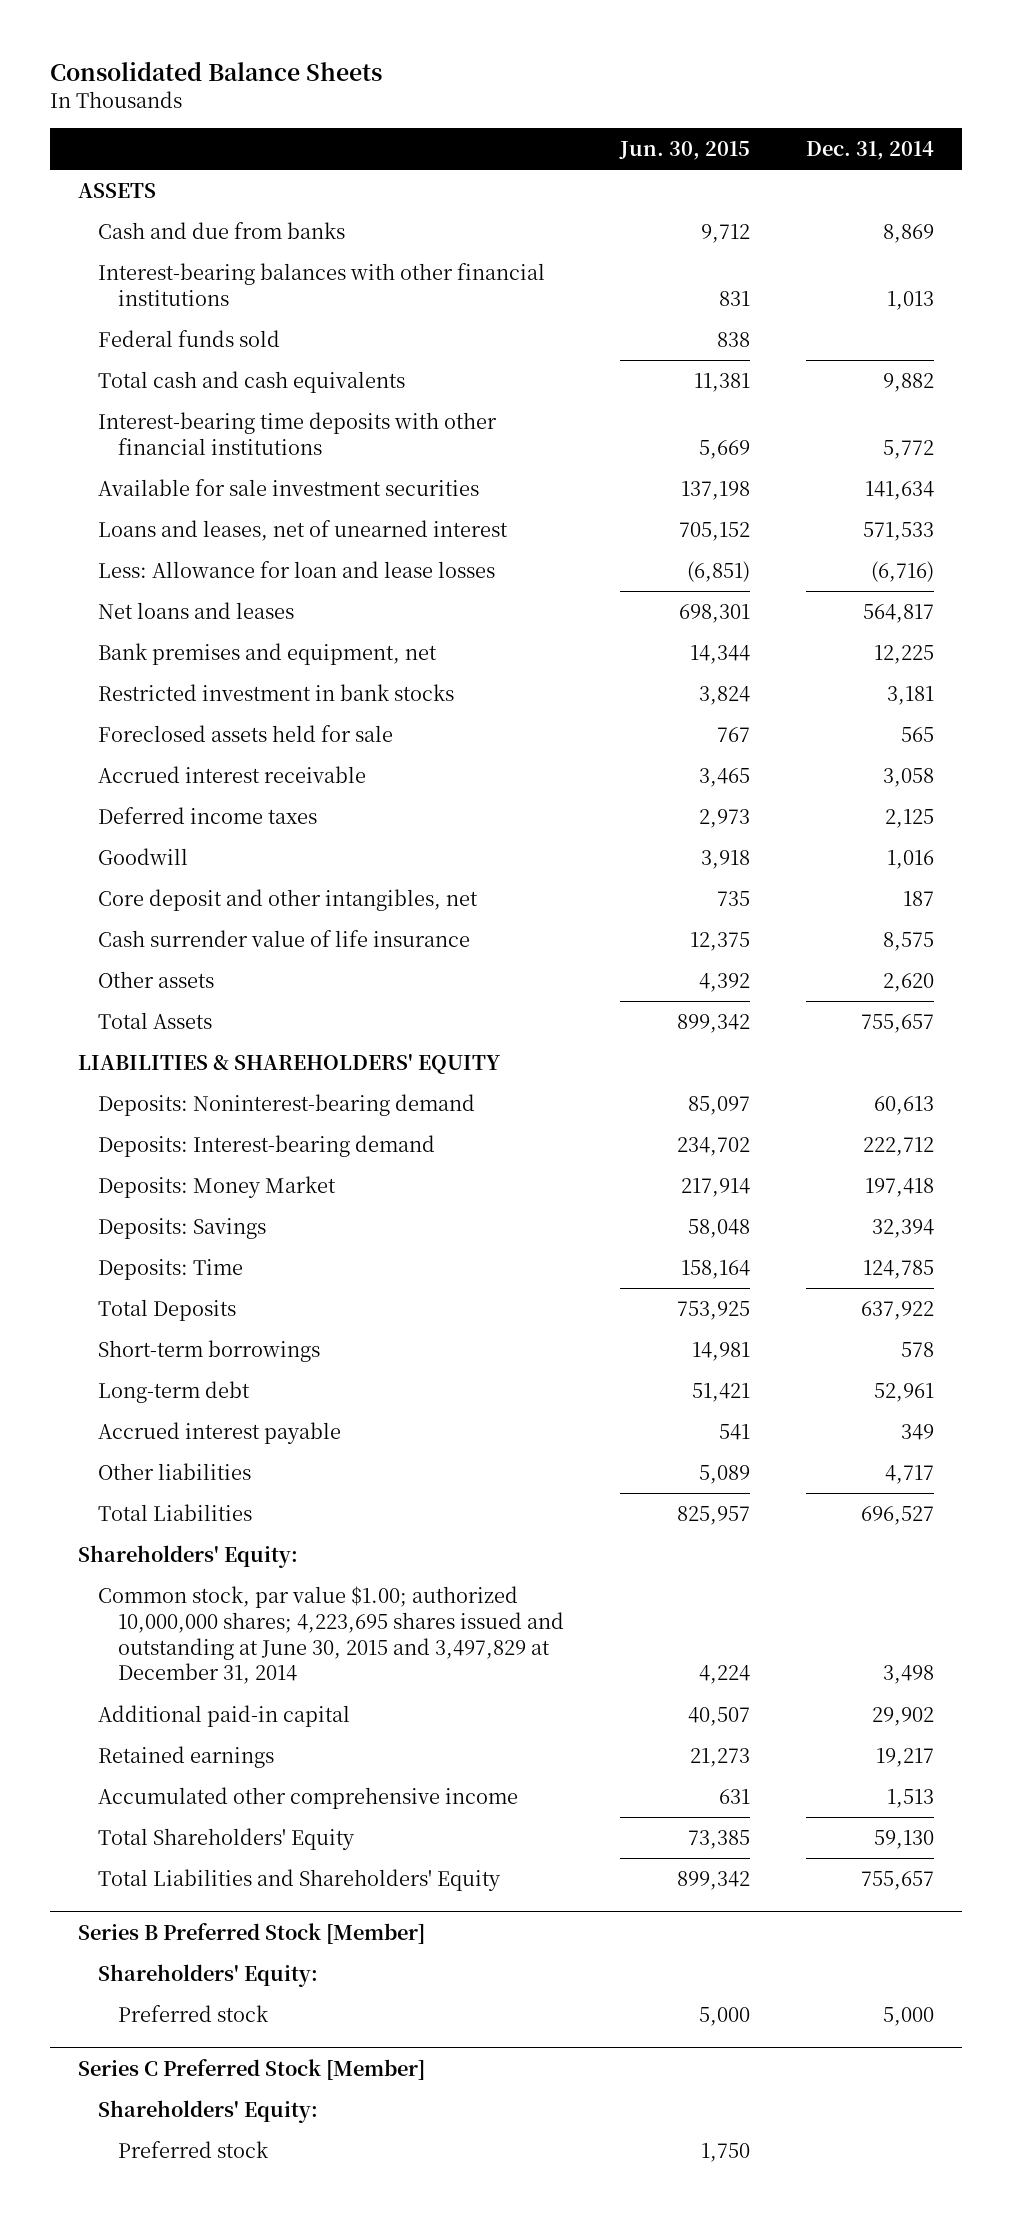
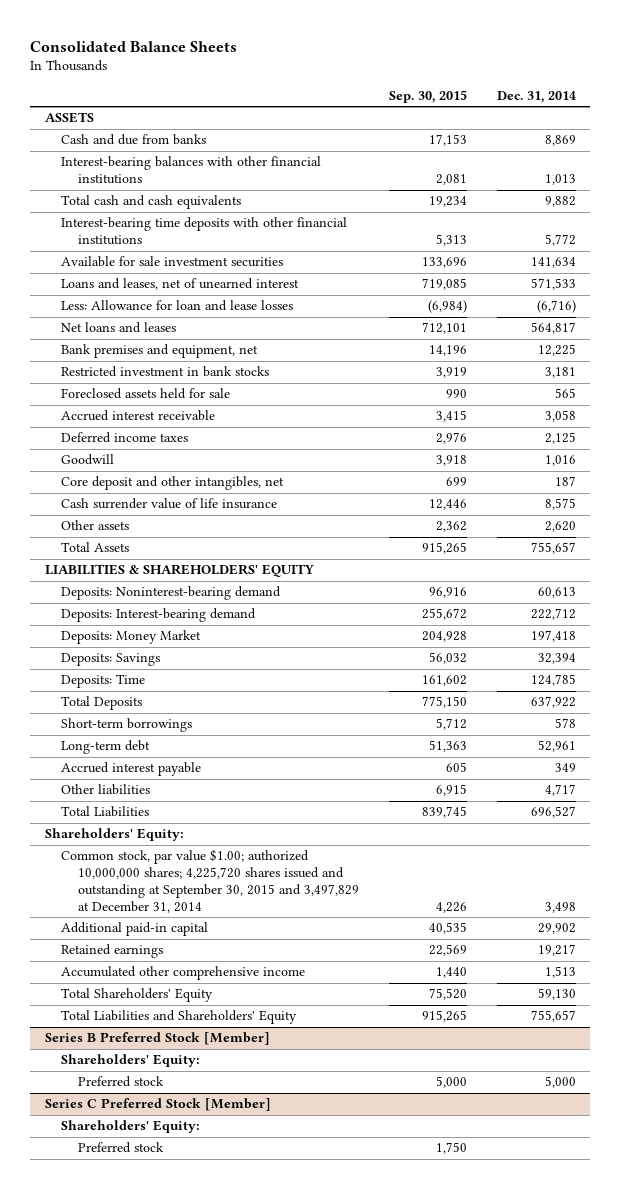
[618,140,750,160] Jun. 30, 2015 -> none
none -> [388,89,467,103] Sep. 30, 2015
[97,329,280,347] Federal funds sold -> none
[97,1585,564,1685] Common stock, par value $1.00; authorized 10,000,000 shares; 4,223,695 shares issued and outstanding at June 30, 2015 and 3,497,829 at December 31, 2014 -> [61,849,359,913] Common stock, par value $1.00; authorized 10,000,000 shares; 4,225,720 shares issued and outstanding at September 30, 2015 and 3,497,829 at December 31, 2014

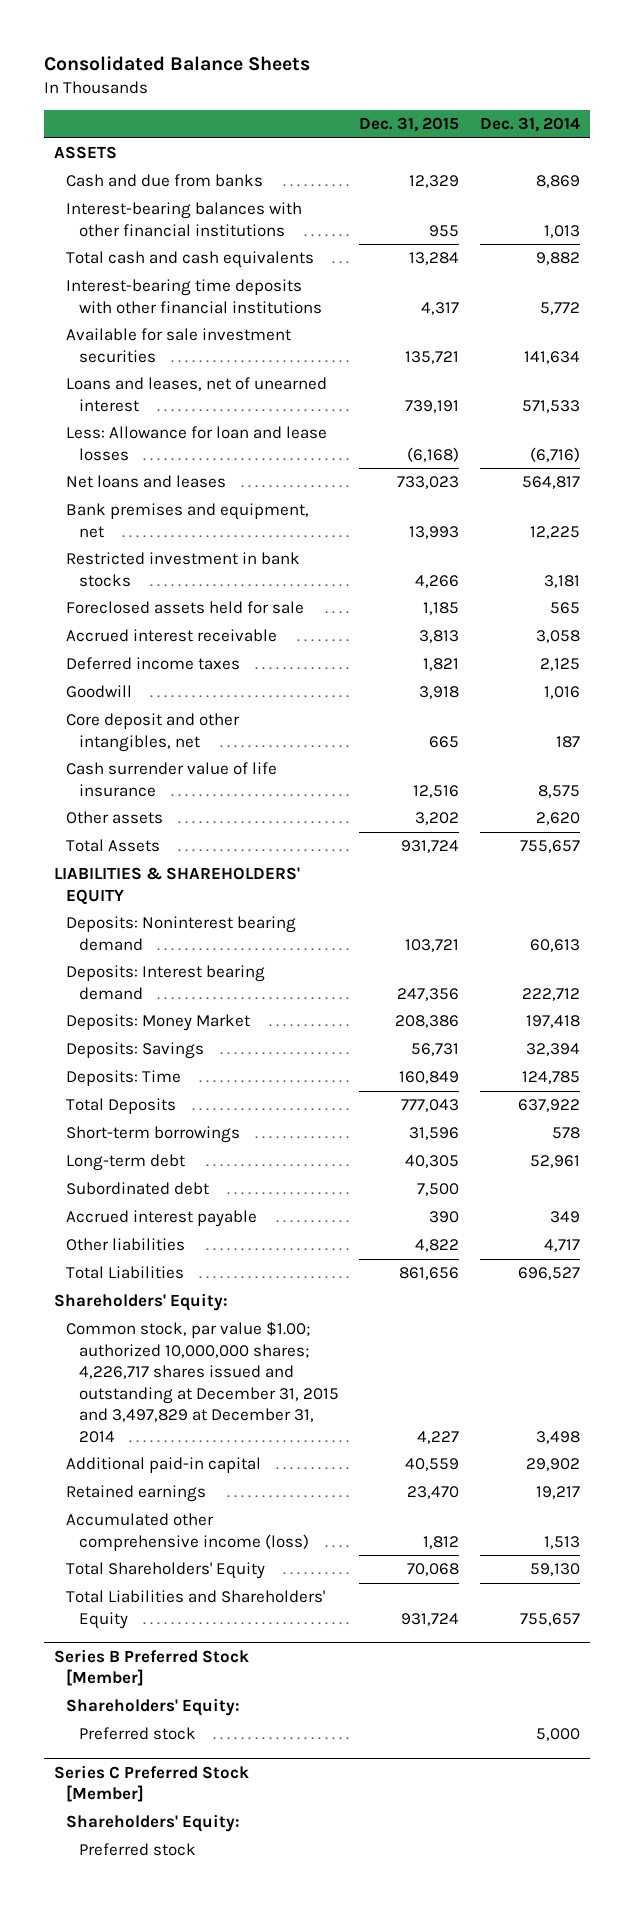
[388,89,467,103] Sep. 30, 2015 -> none
none -> [359,117,460,133] Dec. 31, 2015
[61,586,282,601] Deposits: Noninterest-bearing demand -> [66,916,297,951] Deposits: Noninterest bearing demand
[61,608,257,623] Deposits: Interest-bearing demand -> [66,965,266,1000] Deposits: Interest bearing demand
none -> [66,1182,210,1196] Subordinated debt
[61,849,359,913] Common stock, par value $1.00; authorized 10,000,000 shares; 4,225,720 shares issued and outstanding at September 30, 2015 and 3,497,829 at December 31, 2014 -> [66,1321,340,1443] Common stock, par value $1.00; authorized 10,000,000 shares; 4,226,717 shares issued and outstanding at December 31, 2015 and 3,497,829 at December 31, 2014
[61,966,306,981] Accumulated other comprehensive income -> [66,1513,310,1551] Accumulated other comprehensive income (loss)

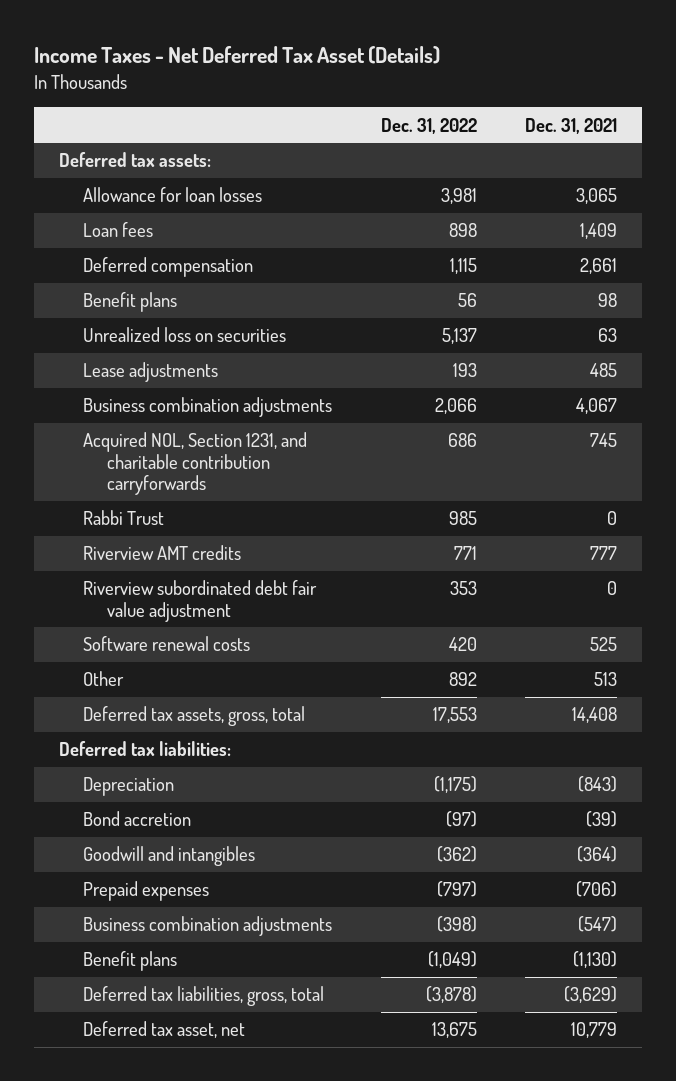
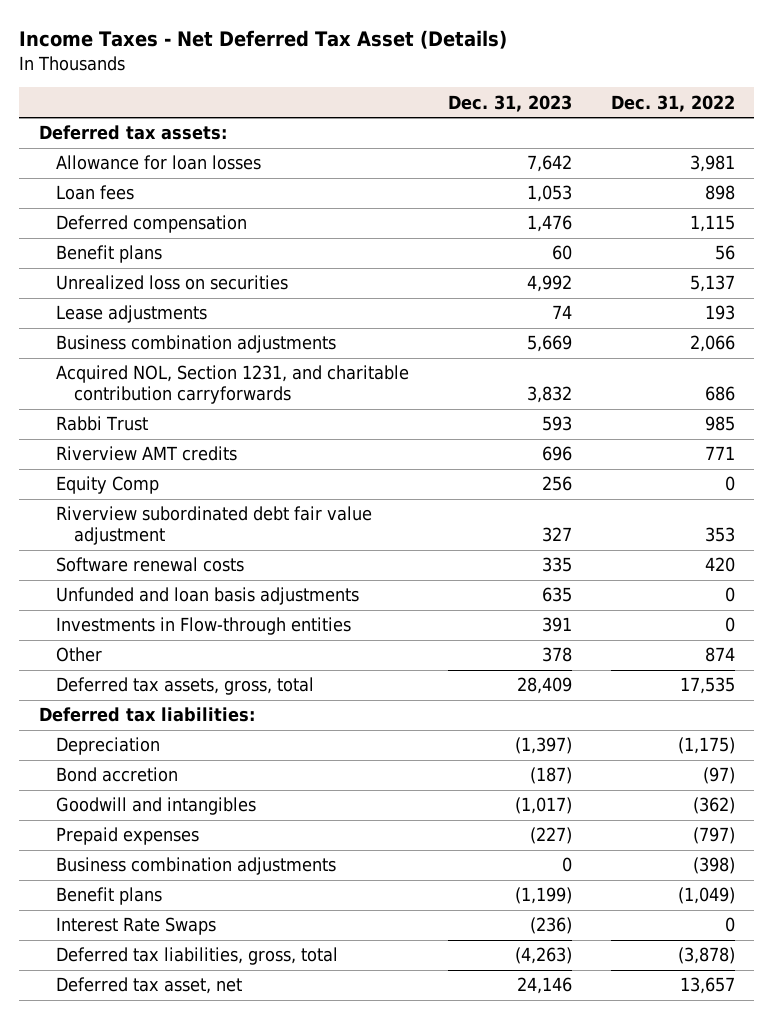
[525,117,618,134] Dec. 31, 2021 -> none
none -> [448,94,573,112] Dec. 31, 2023
none -> [56,476,160,495] Equity Comp
none -> [56,587,360,606] Unfunded and loan basis adjustments
none -> [56,617,352,636] Investments in Flow-through entities
[448,672,477,687] 892 -> [705,647,736,663] 874
[432,707,477,724] 17,553 -> [680,677,736,695] 17,535
none -> [56,917,217,936] Interest Rate Swaps
[431,1022,477,1039] 13,675 -> [680,977,736,995] 13,657

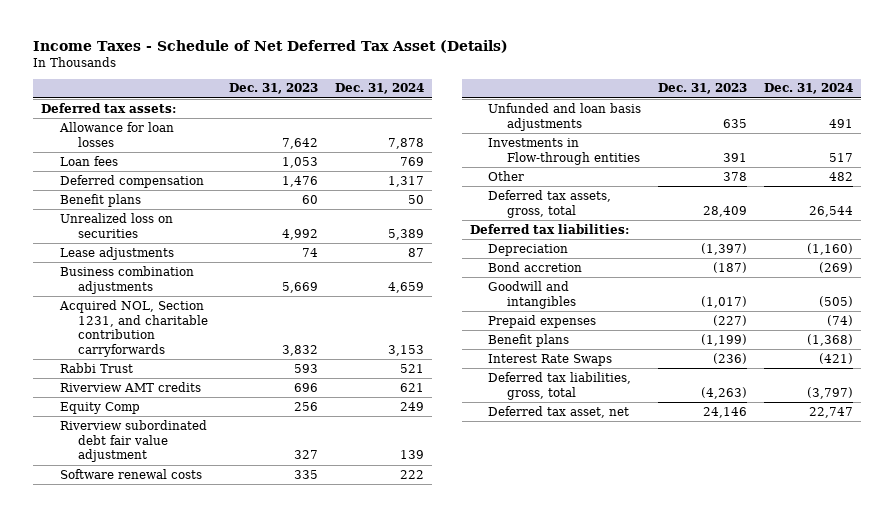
[19,30,508,50] Income Taxes - Net Deferred Tax Asset (Details) -> [32,39,508,53] Income Taxes - Schedule of Net Deferred Tax Asset (Details)
[611,94,736,112] Dec. 31, 2022 -> none
none -> [334,83,424,95] Dec. 31, 2024
[56,857,337,876] Business combination adjustments -> none

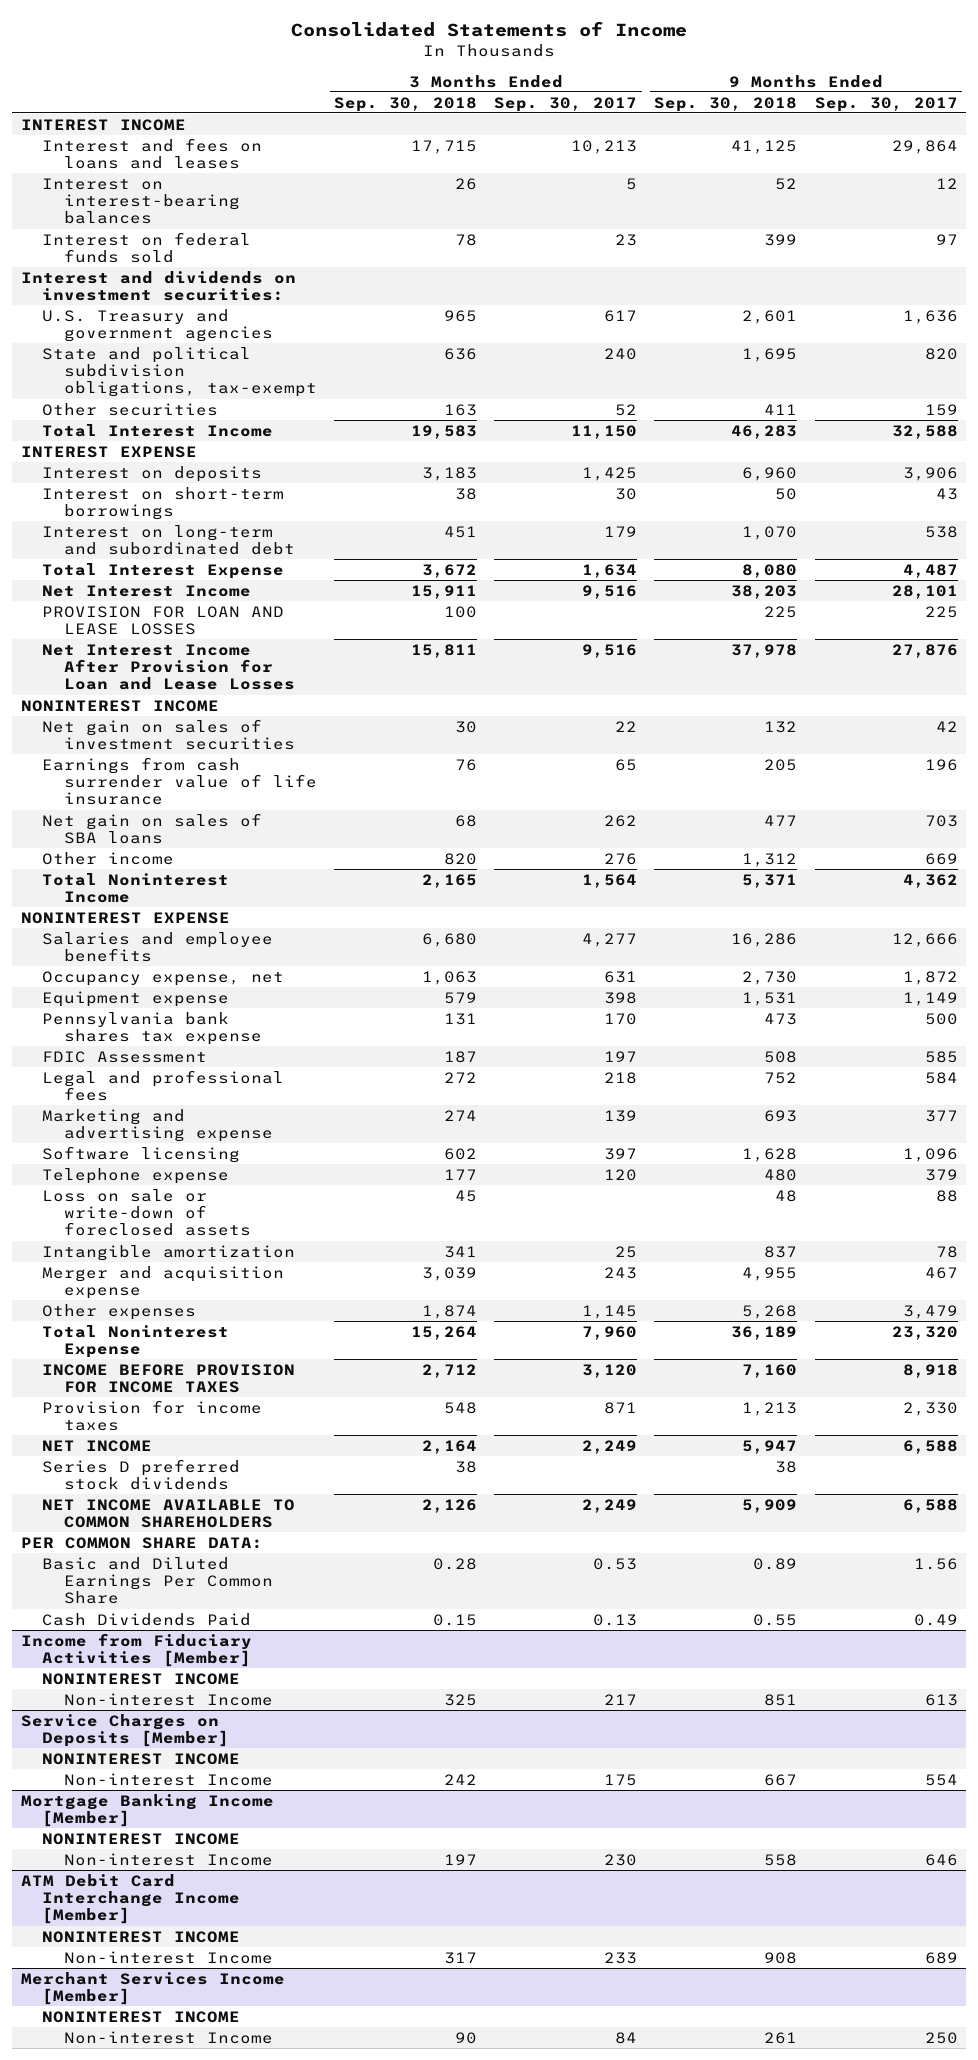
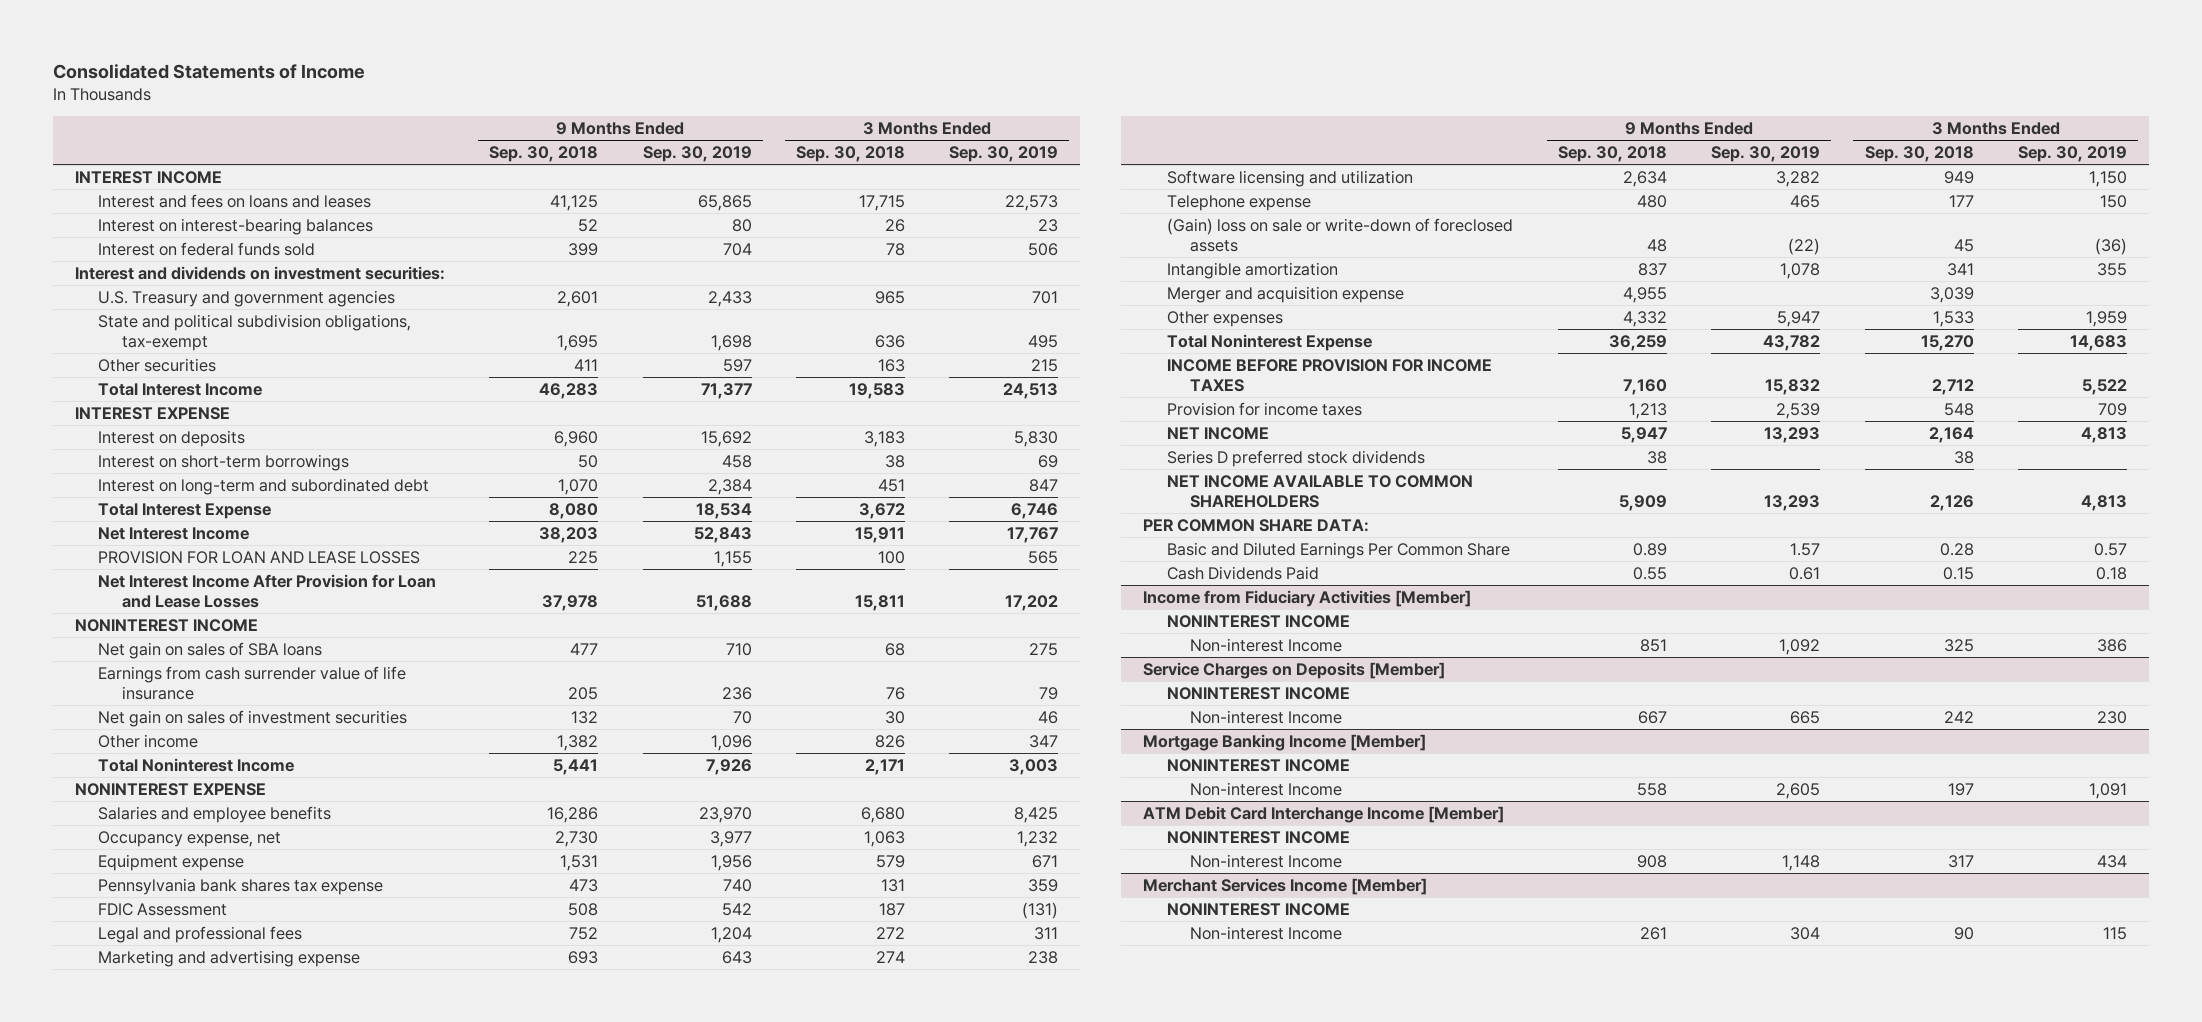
[494,96,638,112] Sep. 30, 2017 -> none
[814,96,958,112] Sep. 30, 2017 -> none
none -> [642,146,752,163] Sep. 30, 2019
none -> [949,146,1059,163] Sep. 30, 2019
[42,756,317,806] Earnings from cash surrender value of life insurance -> [98,665,407,700] Earnings from cash surrender value of life insurance
[42,718,295,751] Net gain on sales of investment securities -> [98,709,408,727] Net gain on sales of investment securities
[444,852,478,865] 820 -> [874,734,905,748] 826
[742,852,798,867] 1,312 -> [557,734,599,751] 1,382
[422,873,478,888] 2,165 -> [864,758,905,775] 2,171
[742,873,798,888] 5,371 -> [553,758,599,775] 5,441
[42,1145,241,1163] Software licensing -> [1166,169,1413,187] Software licensing and utilization
[444,1147,478,1160] 602 -> [1943,170,1974,184] 949
[742,1147,798,1162] 1,628 -> [1622,170,1667,187] 2,634
[42,1188,251,1237] Loss on sale or write-down of foreclosed assets -> [1166,217,1513,252] (Gain) loss on sale or write-down of foreclosed assets
[422,1304,478,1319] 1,874 -> [1932,310,1974,327] 1,533
[742,1304,798,1319] 5,268 -> [1622,310,1667,327] 4,332
[411,1325,478,1340] 15,264 -> [1920,334,1974,351] 15,270
[731,1325,798,1340] 36,189 -> [1608,334,1667,351] 36,259

